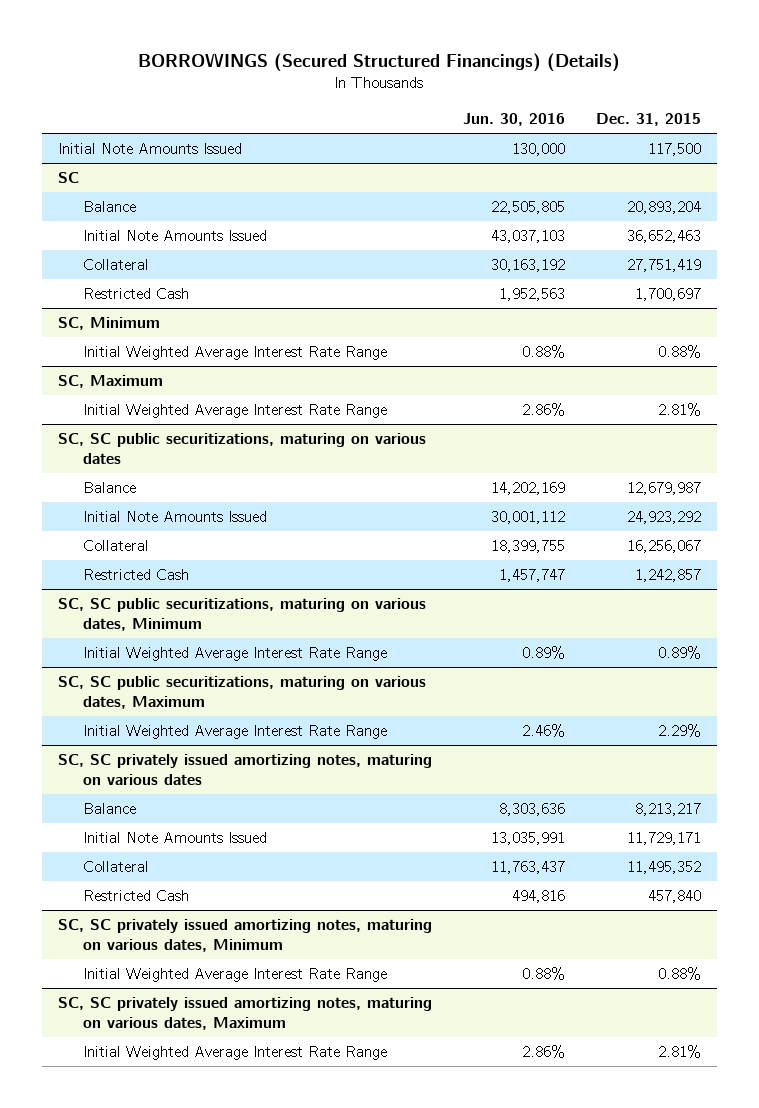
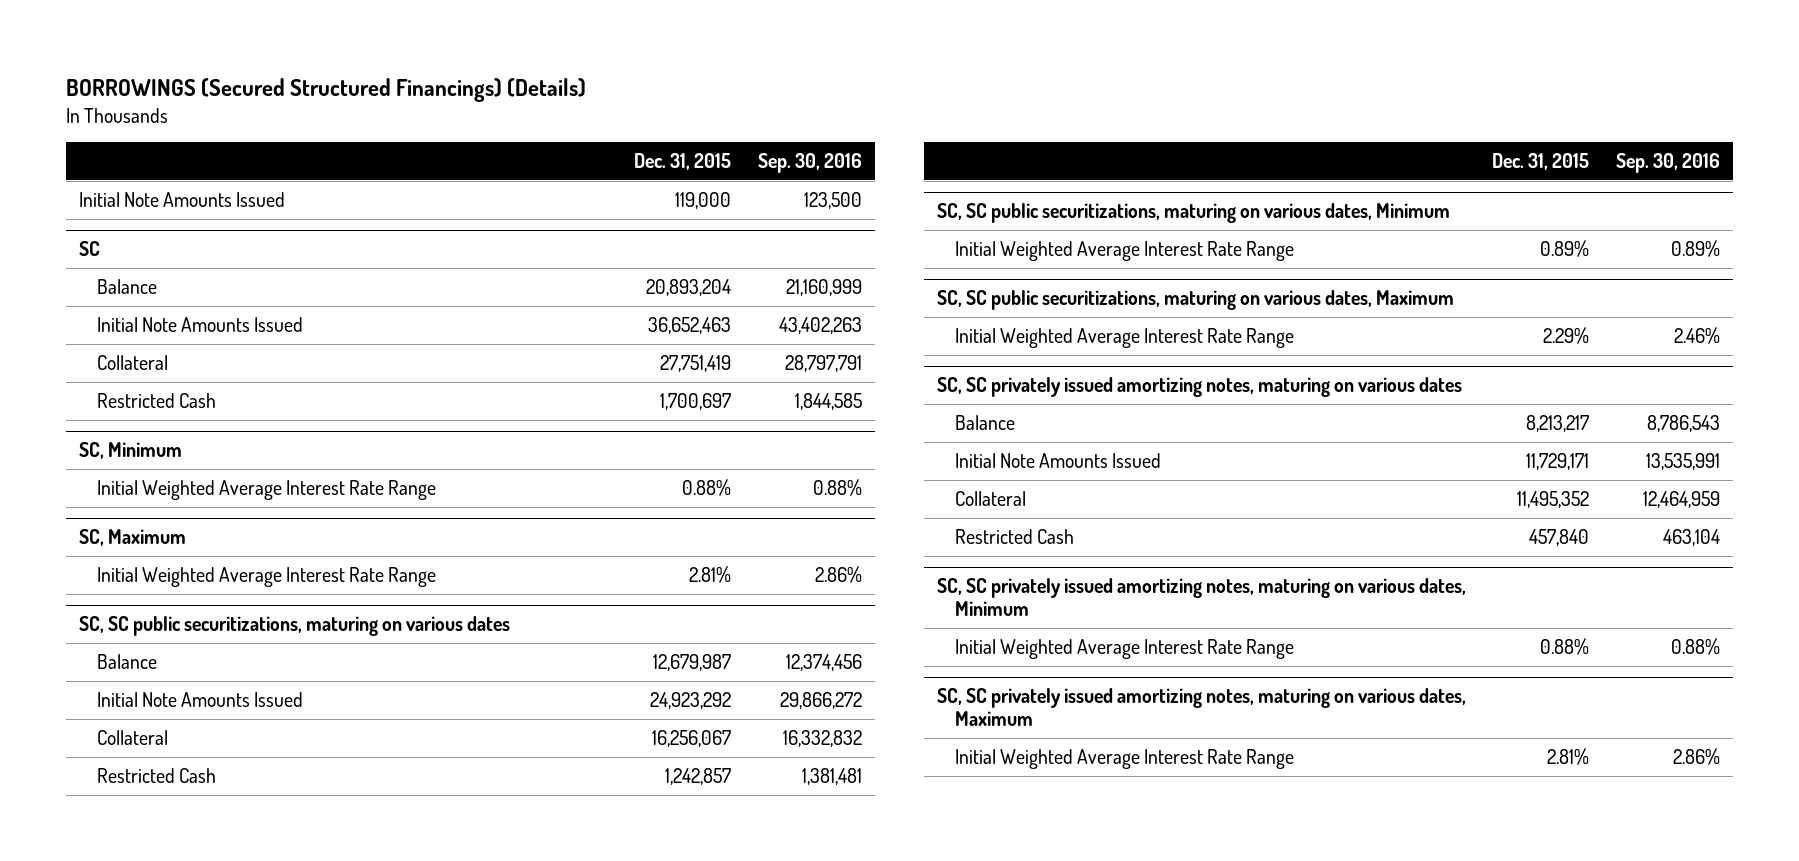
[462,113,565,127] Jun. 30, 2016 -> none
none -> [757,153,862,174] Sep. 30, 2016
[648,143,702,157] 117,500 -> [675,192,732,210] 119,000

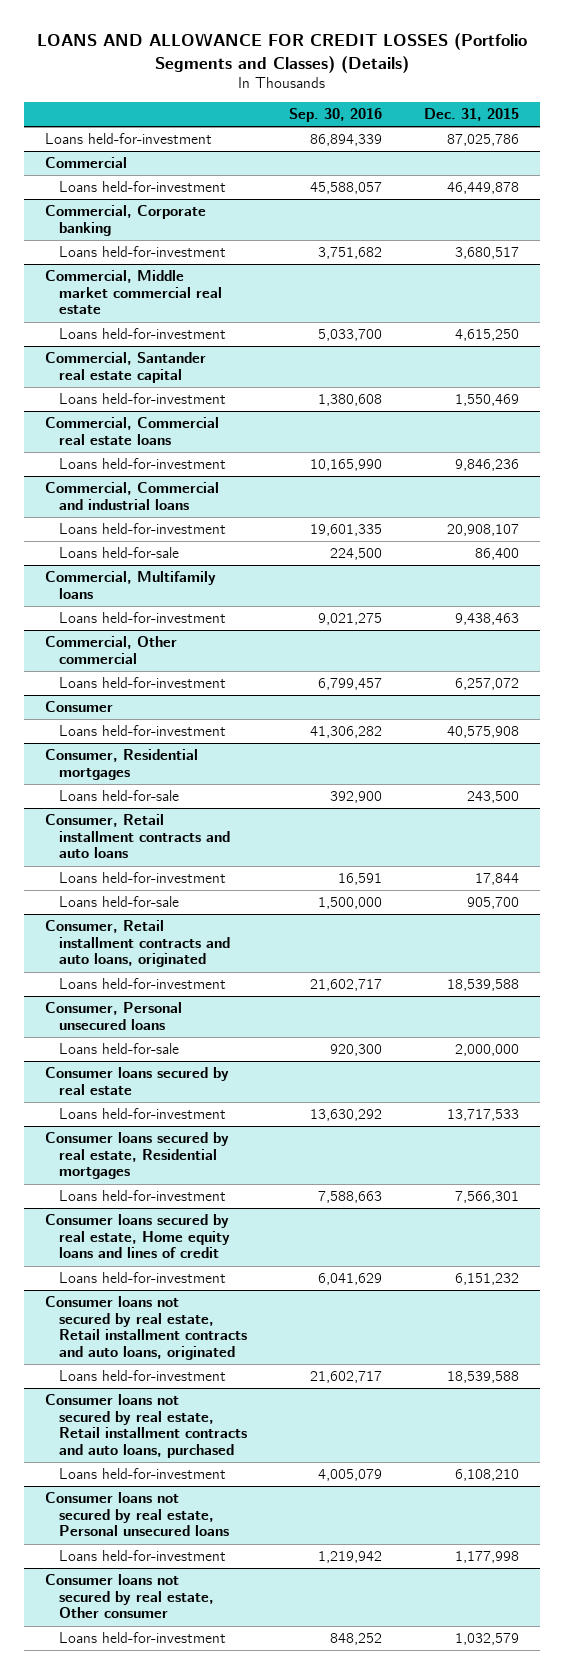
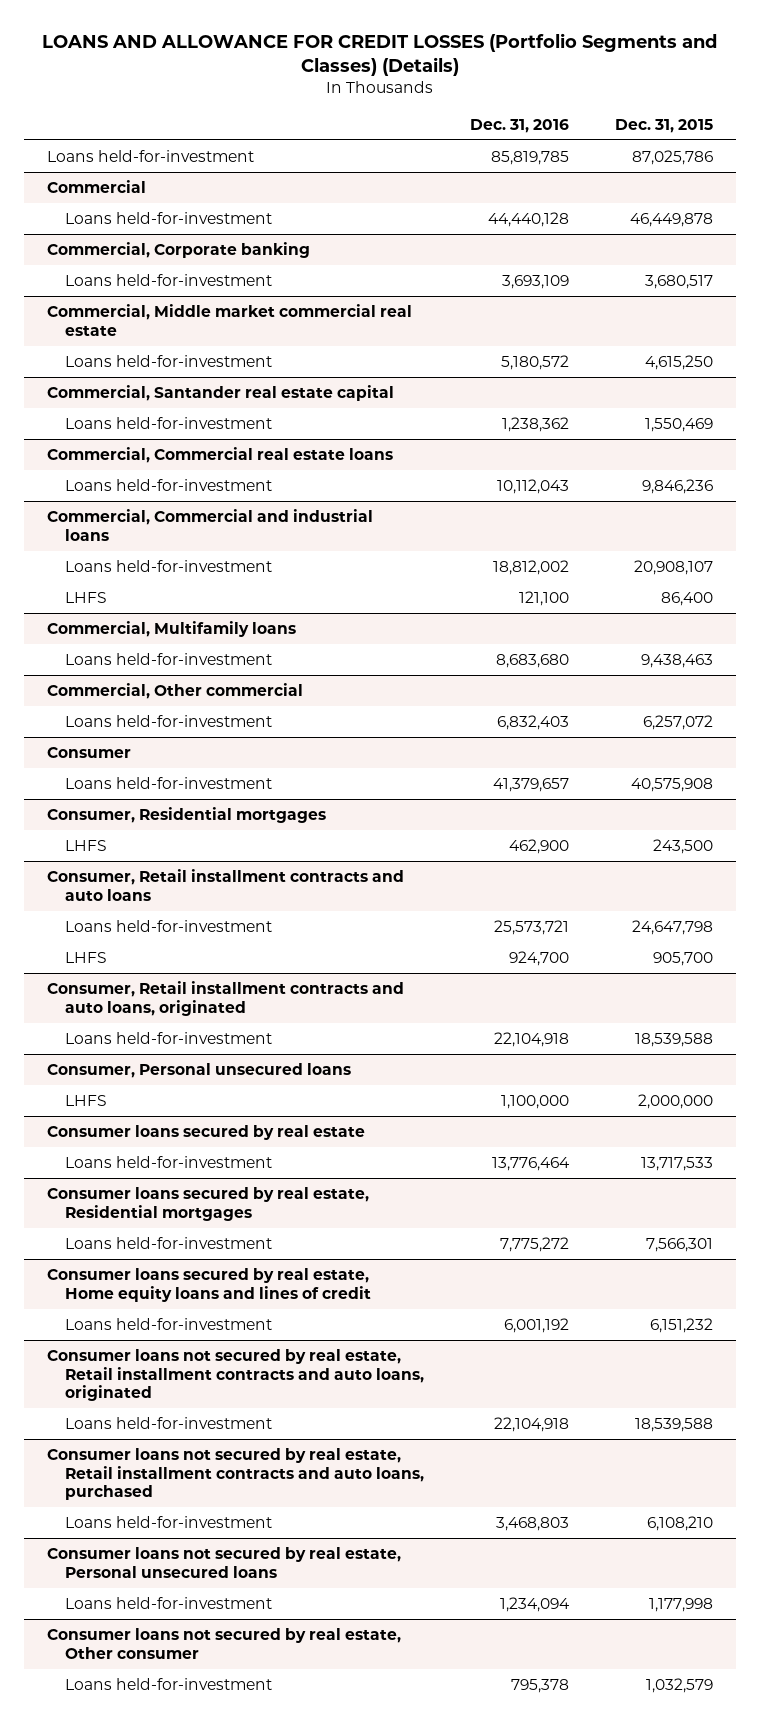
[288,108,382,123] Sep. 30, 2016 -> none
none -> [470,118,570,133] Dec. 31, 2016
[59,547,180,559] Loans held-for-sale -> [64,591,107,603] LHFS
[59,790,180,802] Loans held-for-sale -> [64,839,107,851] LHFS
[474,873,519,886] 17,844 -> [632,919,714,935] 24,647,798
[59,896,180,908] Loans held-for-sale -> [64,951,107,963] LHFS
[59,1043,180,1055] Loans held-for-sale -> [64,1094,107,1106] LHFS

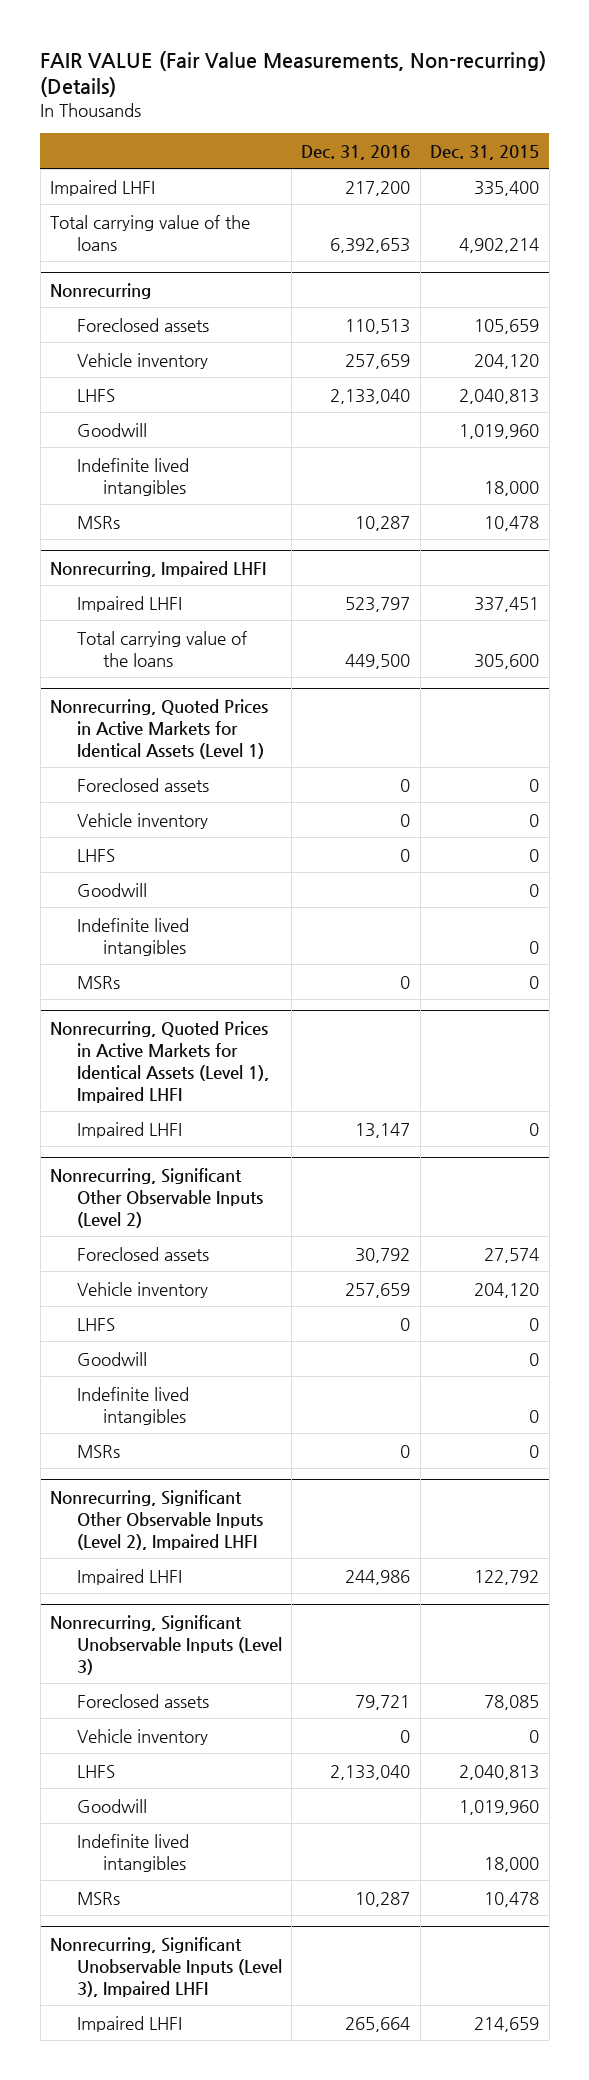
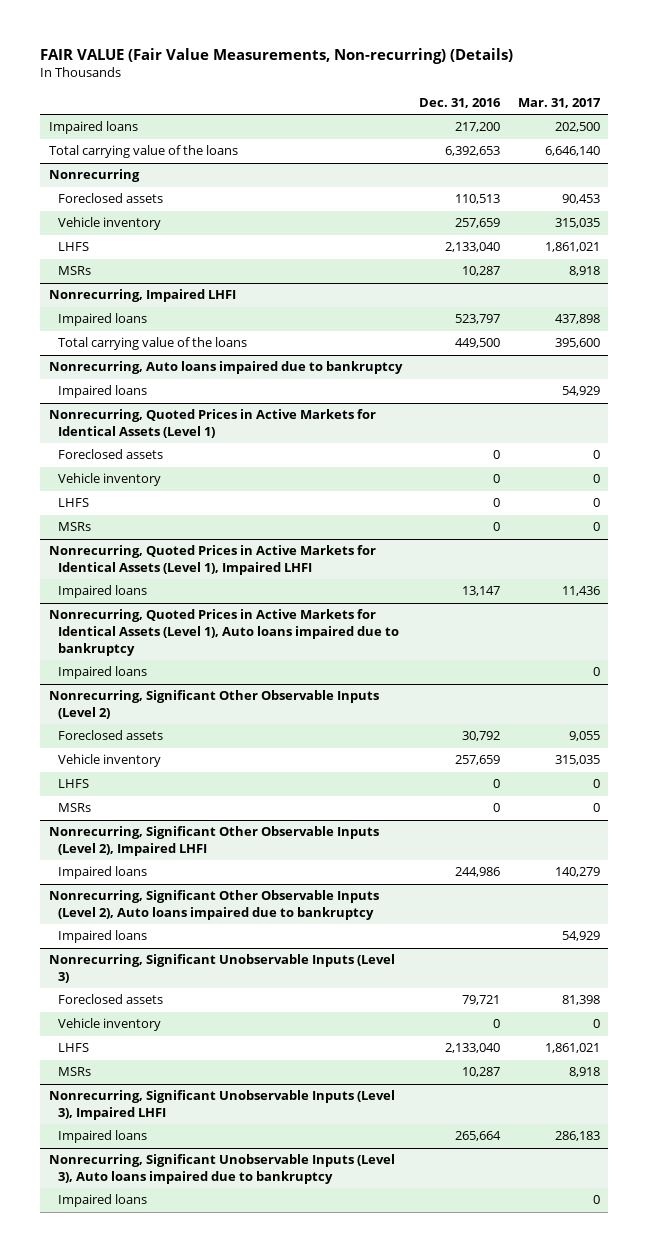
[430,144,540,160] Dec. 31, 2015 -> none
none -> [517,97,601,108] Mar. 31, 2017
[49,179,155,196] Impaired LHFI -> [48,121,138,135] Impaired loans
[76,422,147,437] Goodwill -> none
[76,457,189,496] Indefinite lived intangibles -> none
[76,595,182,612] Impaired LHFI -> [58,313,148,327] Impaired loans
none -> [48,361,403,375] Nonrecurring, Auto loans impaired due to bankruptcy
none -> [58,385,148,399] Impaired loans
[76,882,147,897] Goodwill -> none
[76,917,189,956] Indefinite lived intangibles -> none
[76,1121,182,1138] Impaired LHFI -> [58,585,148,599] Impaired loans
none -> [48,609,400,656] Nonrecurring, Quoted Prices in Active Markets for Identical Assets (Level 1), Auto loans impaired due to bankruptcy
none -> [58,666,148,680] Impaired loans
[76,1351,147,1366] Goodwill -> none
[76,1386,189,1425] Indefinite lived intangibles -> none
[76,1568,182,1585] Impaired LHFI -> [58,866,148,880] Impaired loans
none -> [48,890,379,920] Nonrecurring, Significant Other Observable Inputs (Level 2), Auto loans impaired due to bankruptcy
none -> [58,930,148,944] Impaired loans
[76,1798,147,1813] Goodwill -> none
[76,1833,189,1872] Indefinite lived intangibles -> none
[76,2015,182,2032] Impaired LHFI -> [58,1130,148,1144] Impaired loans
none -> [48,1154,395,1184] Nonrecurring, Significant Unobservable Inputs (Level 3), Auto loans impaired due to bankruptcy
none -> [58,1194,148,1208] Impaired loans

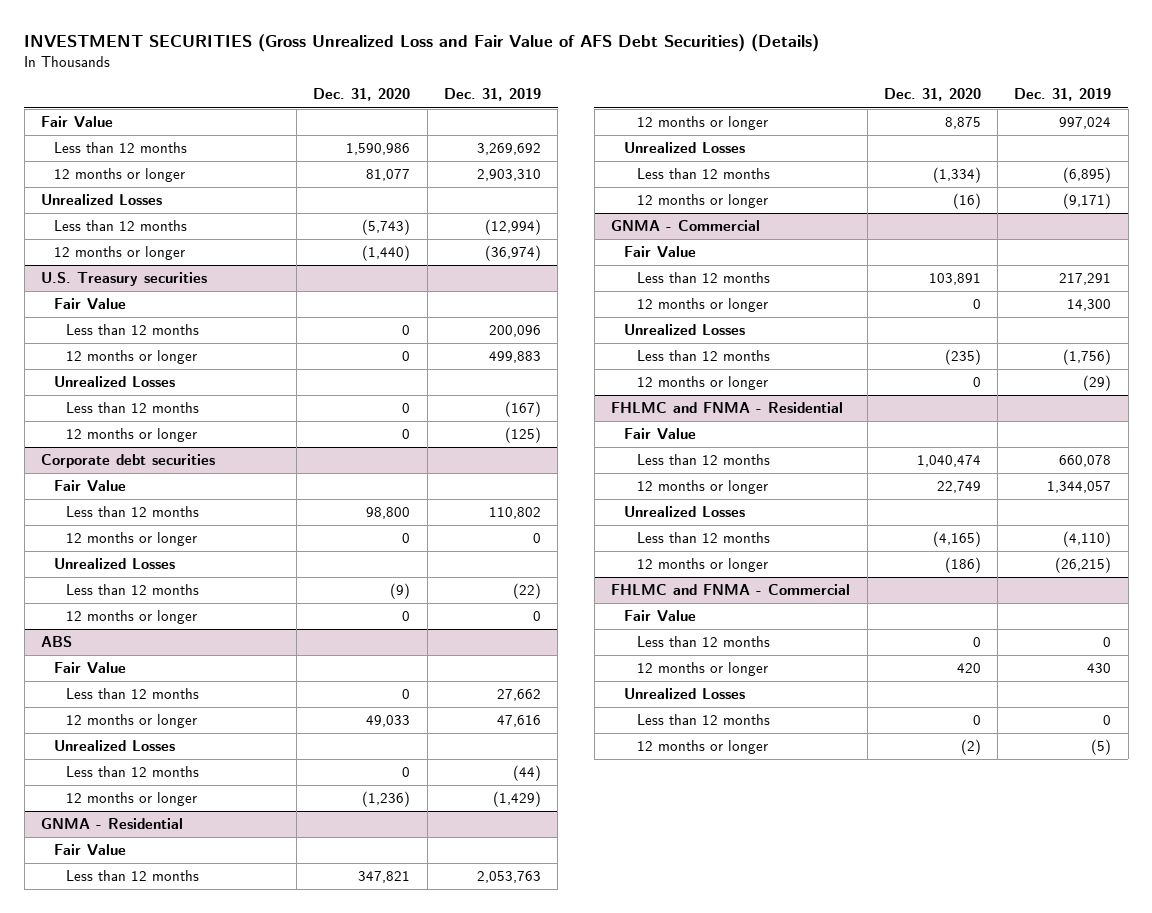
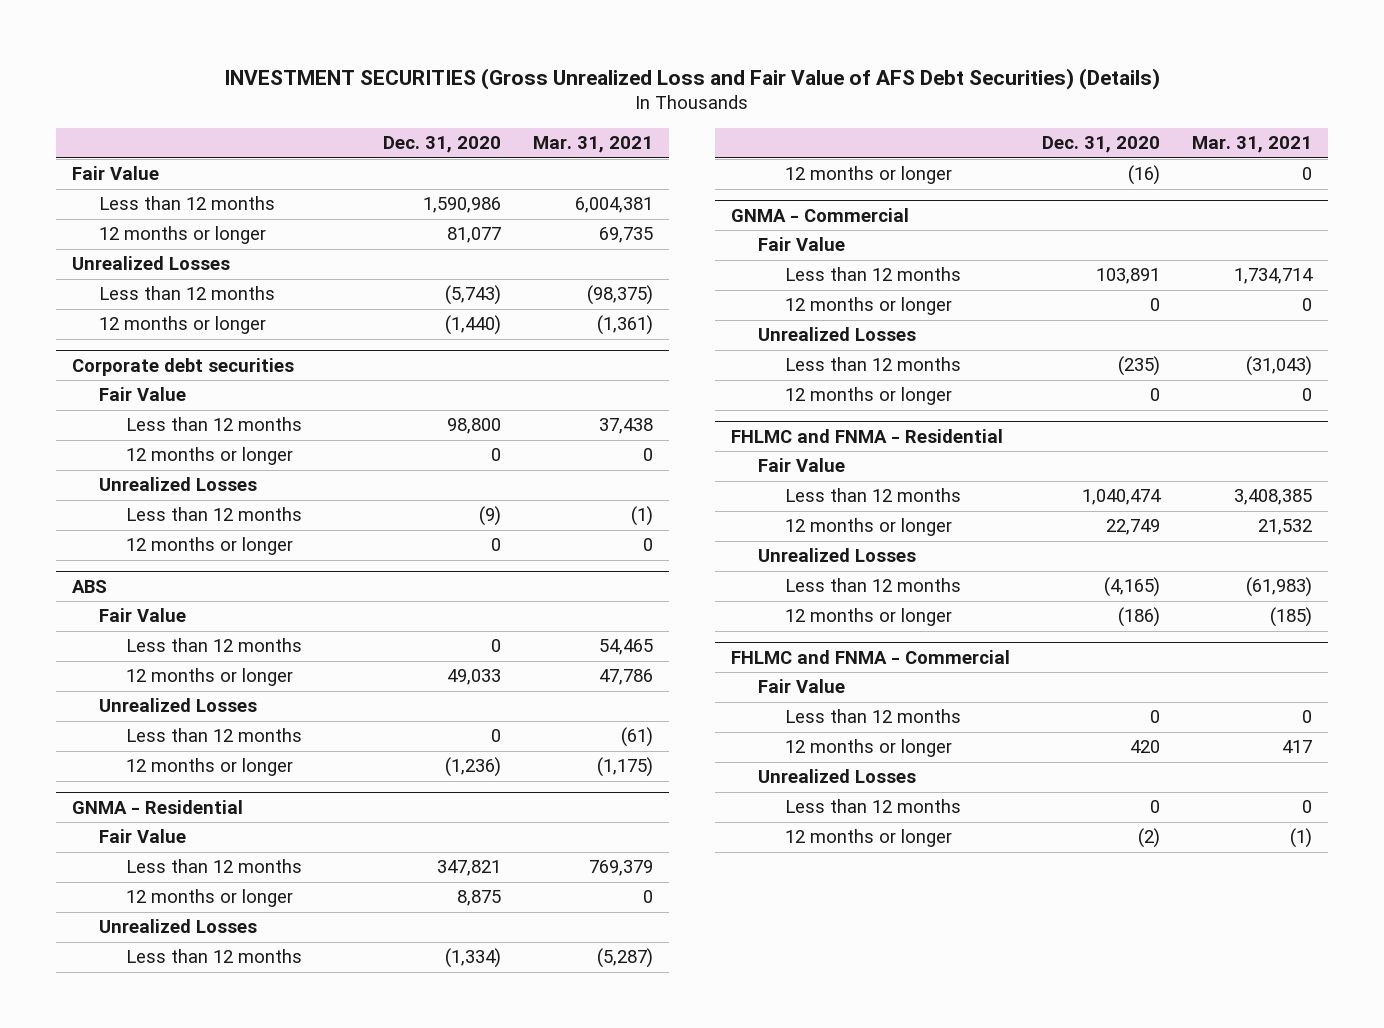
[444,88,542,102] Dec. 31, 2019 -> none
none -> [533,136,654,154] Mar. 31, 2021
[40,272,207,287] U.S. Treasury securities -> none
[53,298,126,311] Fair Value -> none
[66,324,200,336] Less than 12 months -> none
[66,350,198,365] 12 months or longer -> none
[53,376,175,388] Unrealized Losses -> none
[66,402,200,414] Less than 12 months -> none
[66,428,198,443] 12 months or longer -> none

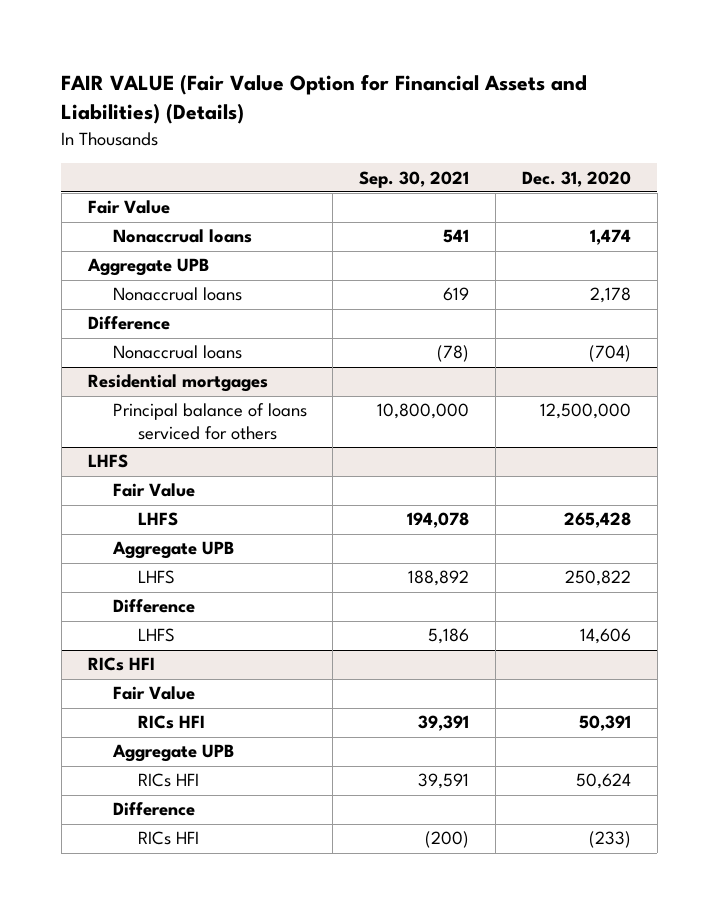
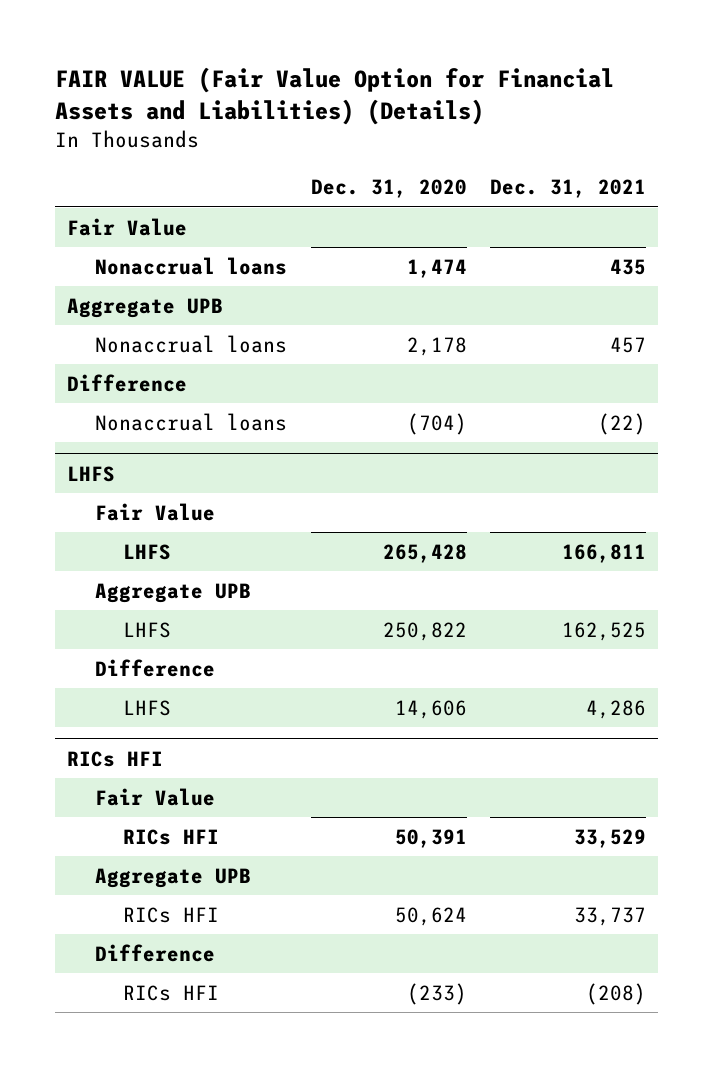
[359,170,470,188] Sep. 30, 2021 -> none
none -> [490,179,647,199] Dec. 31, 2021
[87,374,268,393] Residential mortgages -> none
[112,403,307,440] Principal balance of loans serviced for others -> none

